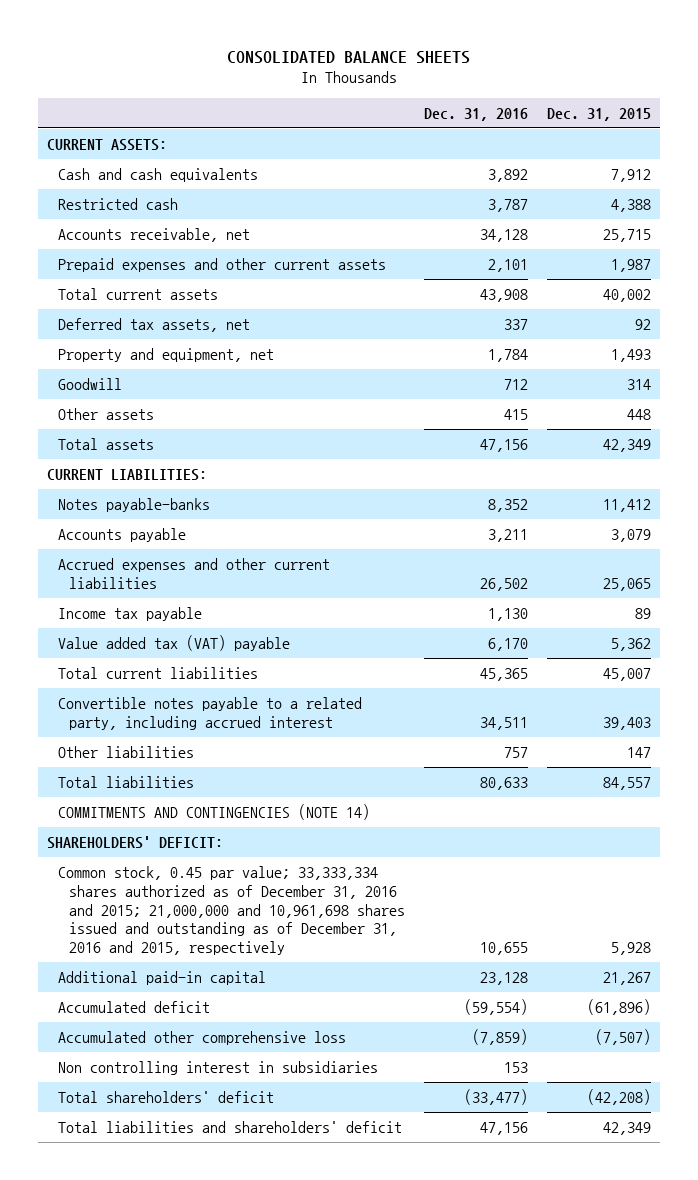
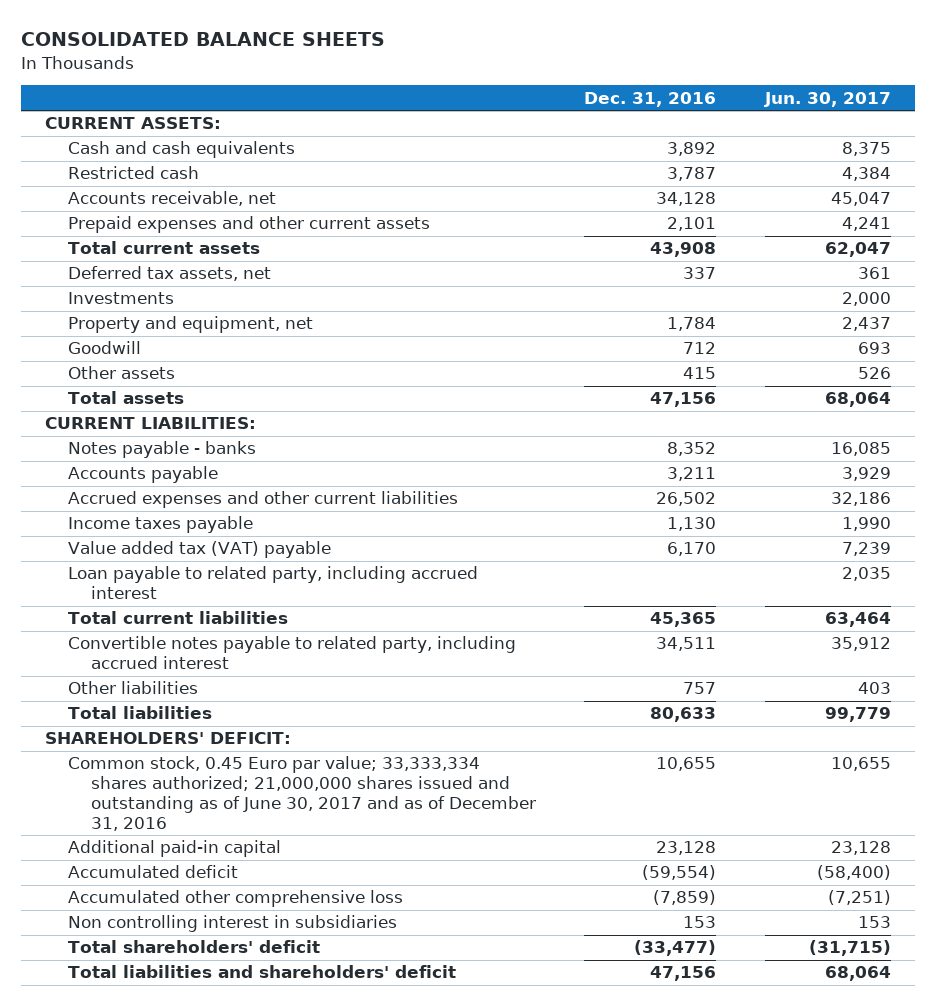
[546,107,651,121] Dec. 31, 2015 -> none
none -> [763,91,891,107] Jun. 30, 2017
none -> [67,292,174,305] Investments
[58,497,211,512] Notes payable-banks -> [67,441,256,459] Notes payable - banks
[58,606,203,621] Income tax payable -> [67,516,253,534] Income taxes payable
none -> [67,566,478,600] Loan payable to related party, including accrued interest
[58,696,363,730] Convertible notes payable to a related party, including accrued interest -> [67,636,516,670] Convertible notes payable to related party, including accrued interest
[58,803,371,820] COMMITMENTS AND CONTINGENCIES (NOTE 14) -> none
[58,865,406,956] Common stock, 0.45 par value; 33,333,334 shares authorized as of December 31, 2016 and 2015; 21,000,000 and 10,961,698 shares issued and outstanding as of December 31, 2016 and 2015, respectively -> [67,756,536,831] Common stock, 0.45 Euro par value; 33,333,334 shares authorized; 21,000,000 shares issued and outstanding as of June 30, 2017 and as of December 31, 2016

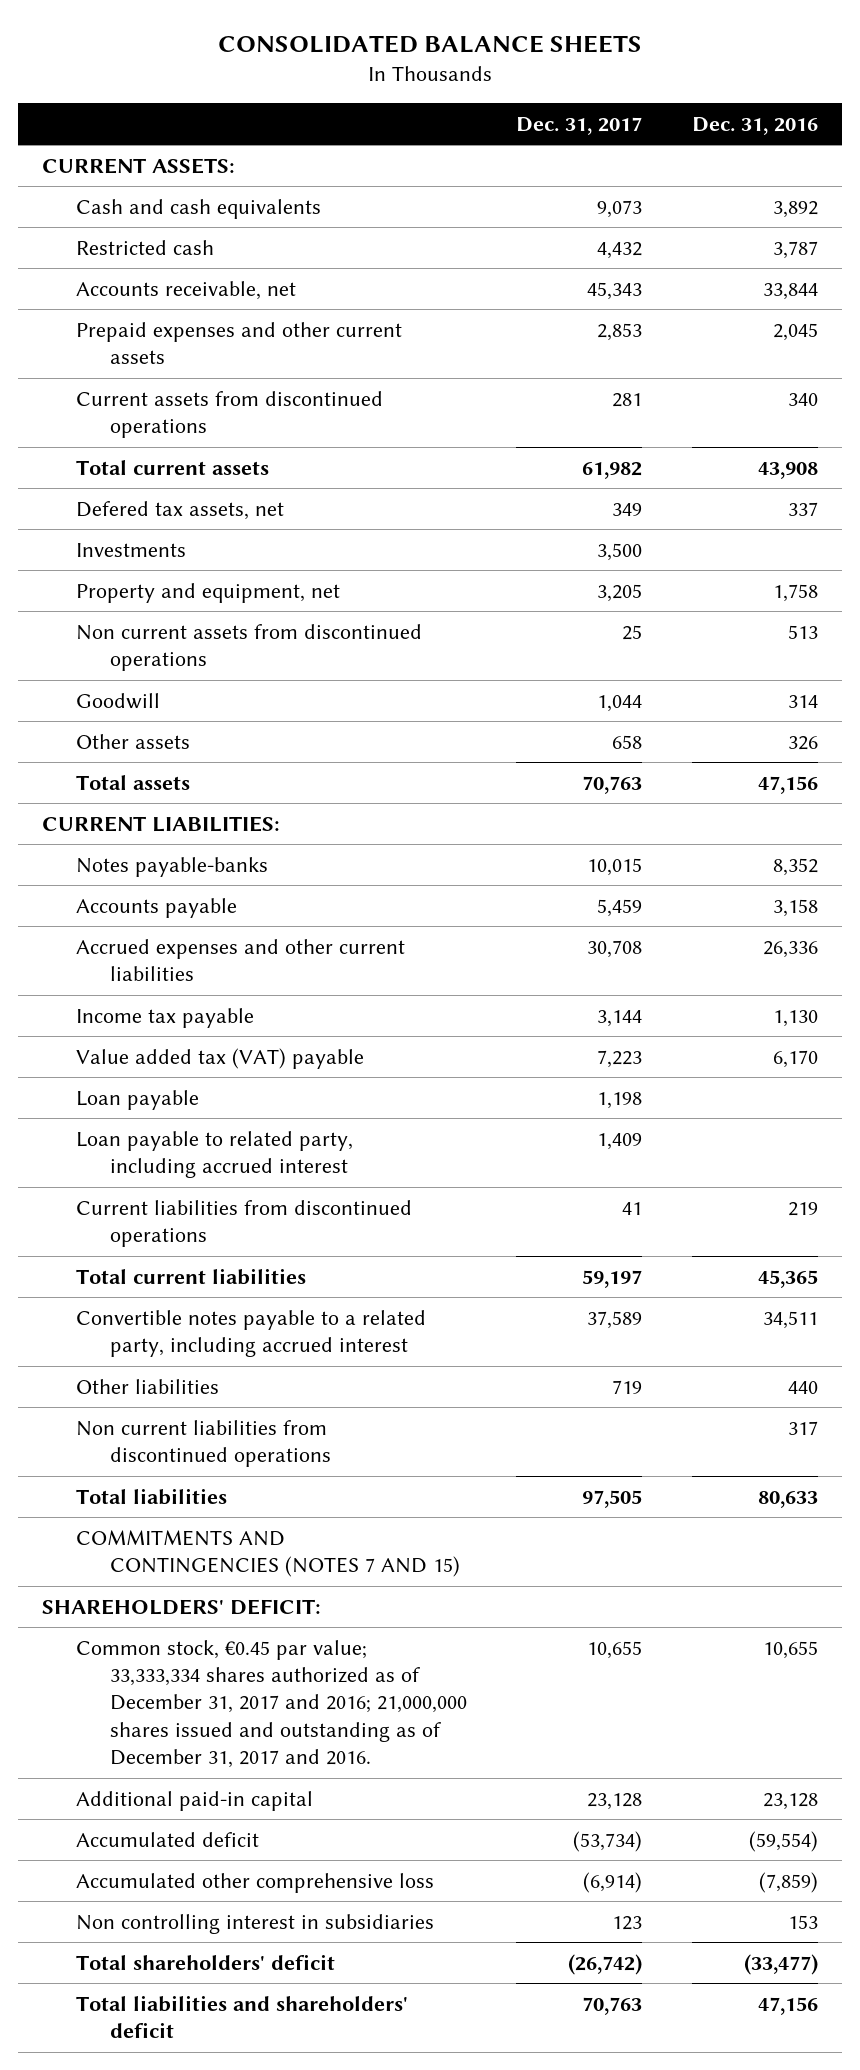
[763,91,891,107] Jun. 30, 2017 -> none
none -> [516,116,643,135] Dec. 31, 2017
[656,192,717,207] 34,128 -> [762,282,818,300] 33,844
[667,217,717,232] 2,101 -> [772,322,818,341] 2,045
none -> [76,390,384,439] Current assets from discontinued operations
[67,266,271,282] Deferred tax assets, net -> [76,500,285,520] Defered tax assets, net
[667,317,717,332] 1,784 -> [772,583,818,602] 1,758
none -> [76,623,423,672] Non current assets from discontinued operations
[683,342,717,355] 712 -> [787,694,818,708] 314
[683,367,717,380] 415 -> [787,735,818,750] 326
[67,441,256,459] Notes payable - banks -> [76,856,269,877] Notes payable-banks
[667,467,717,482] 3,211 -> [772,898,818,917] 3,158
[656,492,717,507] 26,502 -> [762,940,818,958] 26,336
[67,516,253,534] Income taxes payable -> [76,1007,255,1028] Income tax payable
none -> [76,1089,200,1110] Loan payable
none -> [76,1199,413,1248] Current liabilities from discontinued operations
[67,636,516,670] Convertible notes payable to related party, including accrued interest -> [76,1309,427,1358] Convertible notes payable to a related party, including accrued interest
[683,682,717,695] 757 -> [787,1380,818,1394] 440
none -> [76,1419,332,1468] Non current liabilities from discontinued operations
none -> [76,1529,461,1578] COMMITMENTS AND CONTINGENCIES (NOTES 7 AND 15)
[67,756,536,831] Common stock, 0.45 Euro par value; 33,333,334 shares authorized; 21,000,000 shares issued and outstanding as of June 30, 2017 and as of December 31, 2016 -> [76,1639,468,1769] Common stock, €0.45 par value; 33,333,334 shares authorized as of December 31, 2017 and 2016; 21,000,000 shares issued and outstanding as of December 31, 2017 and 2016.

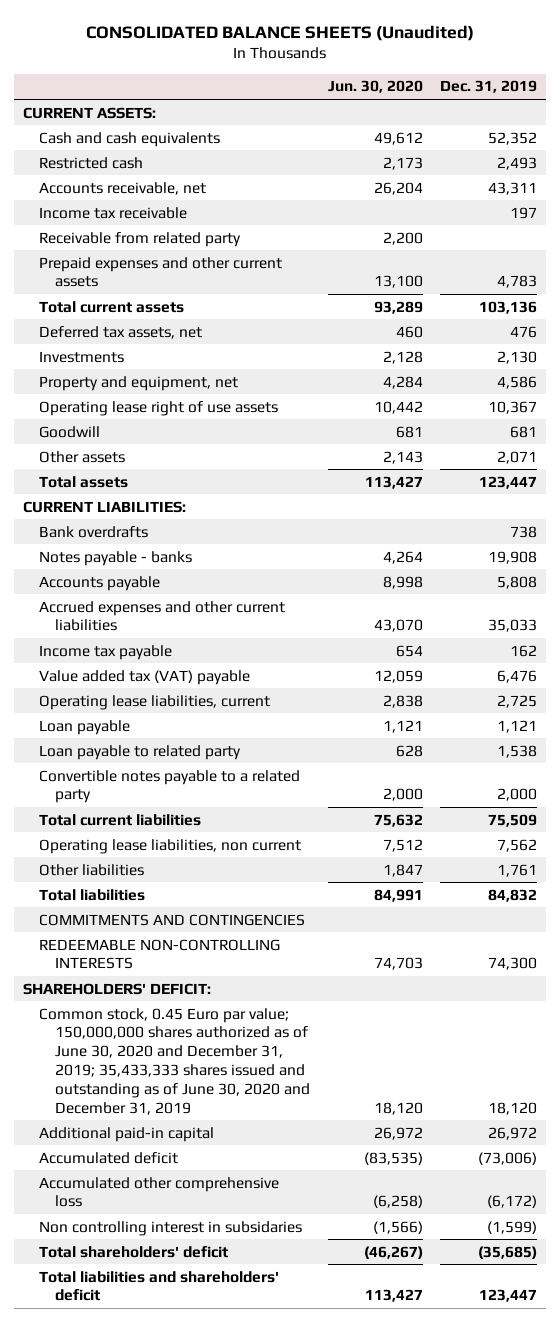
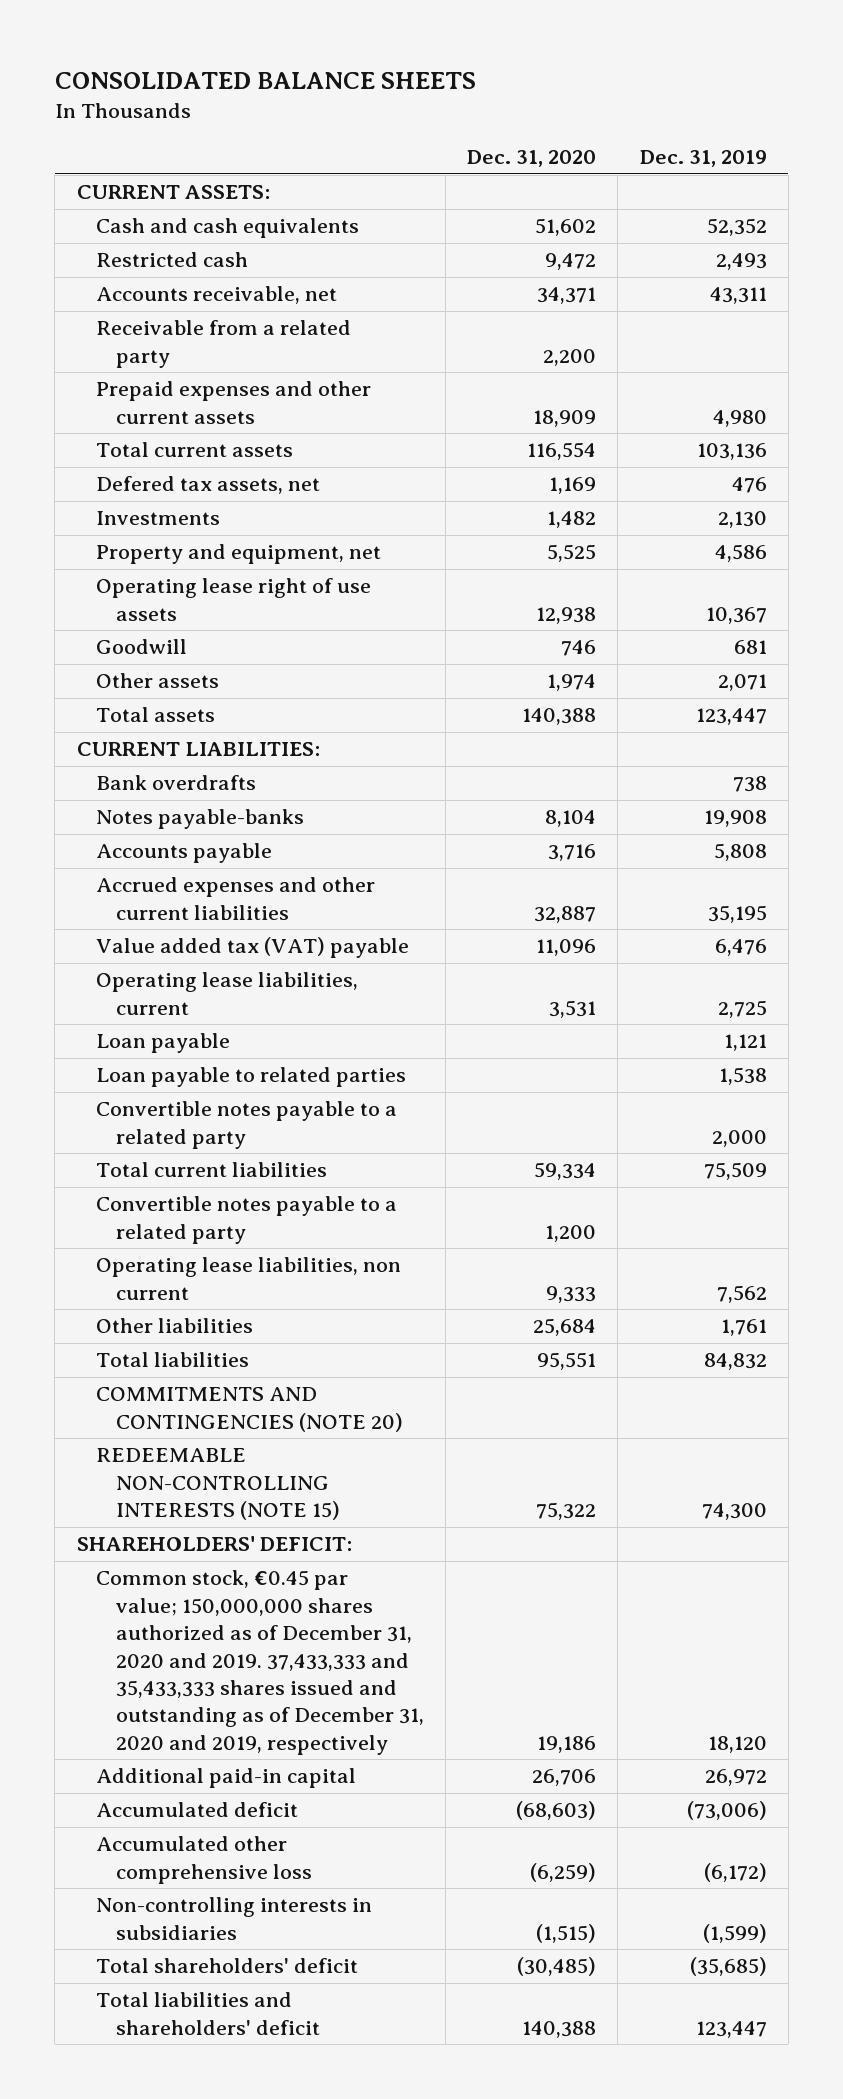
[86,24,475,41] CONSOLIDATED BALANCE SHEETS (Unaudited) -> [54,71,476,89] CONSOLIDATED BALANCE SHEETS
[327,80,423,94] Jun. 30, 2020 -> none
none -> [467,150,597,168] Dec. 31, 2020
[38,206,187,219] Income tax receivable -> none
[38,231,241,247] Receivable from related party -> [96,320,352,368] Receivable from a related party
[497,275,538,289] 4,783 -> [712,409,767,427] 4,980
[38,325,202,339] Deferred tax assets, net -> [96,476,321,495] Defered tax assets, net
[38,550,192,566] Notes payable - banks -> [96,809,305,830] Notes payable-banks
[38,644,172,660] Income tax payable -> none
[488,619,538,633] 35,033 -> [707,904,767,923] 35,195
[38,744,241,760] Loan payable to related party -> [96,1067,407,1088] Loan payable to related parties
none -> [96,1196,398,1244] Convertible notes payable to a related party
[38,913,305,926] COMMITMENTS AND CONTINGENCIES -> [96,1387,403,1432] COMMITMENTS AND CONTINGENCIES (NOTE 20)
[38,938,280,970] REDEEMABLE NON-CONTROLLING INTERESTS -> [96,1448,340,1521] REDEEMABLE NON-CONTROLLING INTERESTS (NOTE 15)
[38,1007,310,1115] Common stock, 0.45 Euro par value; 150,000,000 shares authorized as of June 30, 2020 and December 31, 2019; 35,433,333 shares issued and outstanding as of June 30, 2020 and December 31, 2019 -> [96,1570,424,1755] Common stock, €0.45 par value; 150,000,000 shares authorized as of December 31, 2020 and 2019. 37,433,333 and 35,433,333 shares issued and outstanding as of December 31, 2020 and 2019, respectively
[38,1220,302,1236] Non controlling interest in subsidaries -> [96,1897,373,1940] Non-controlling interests in subsidiaries

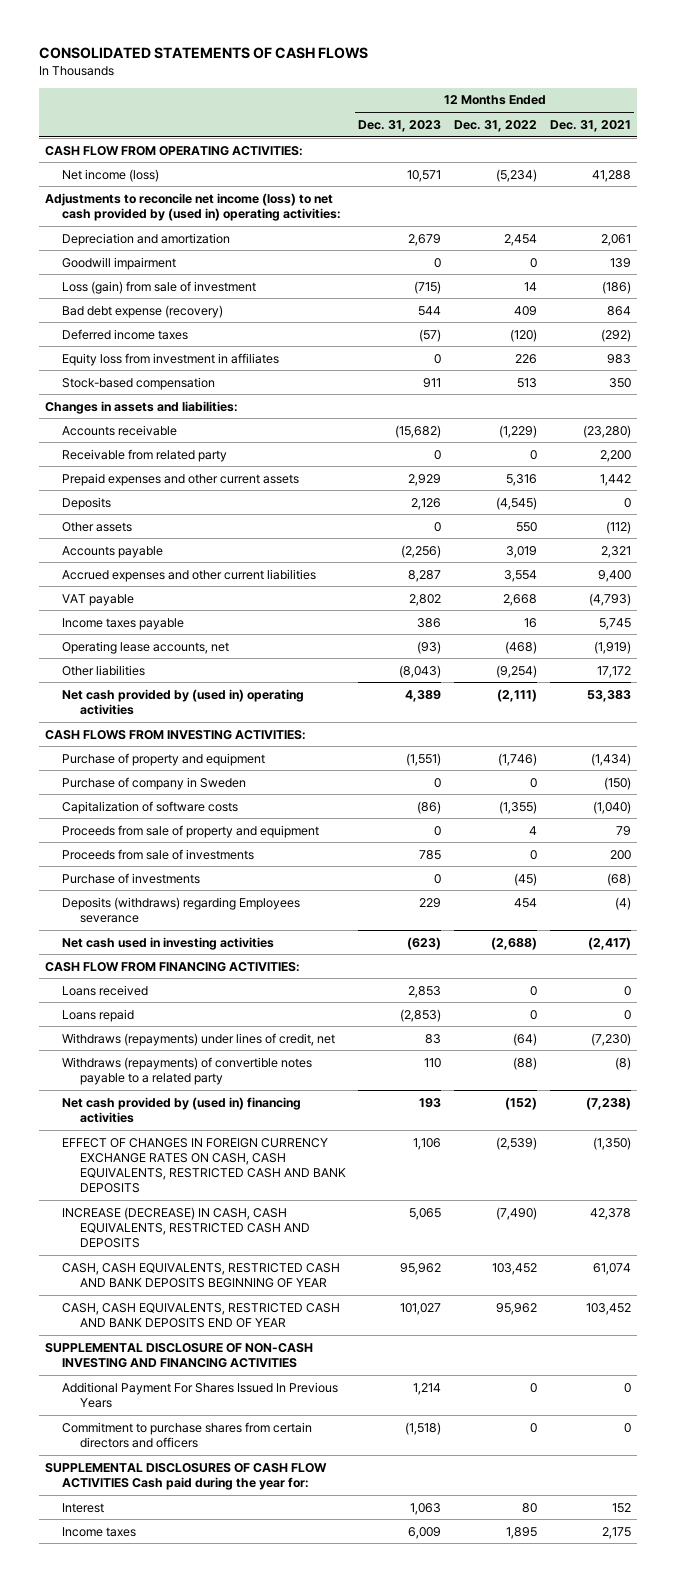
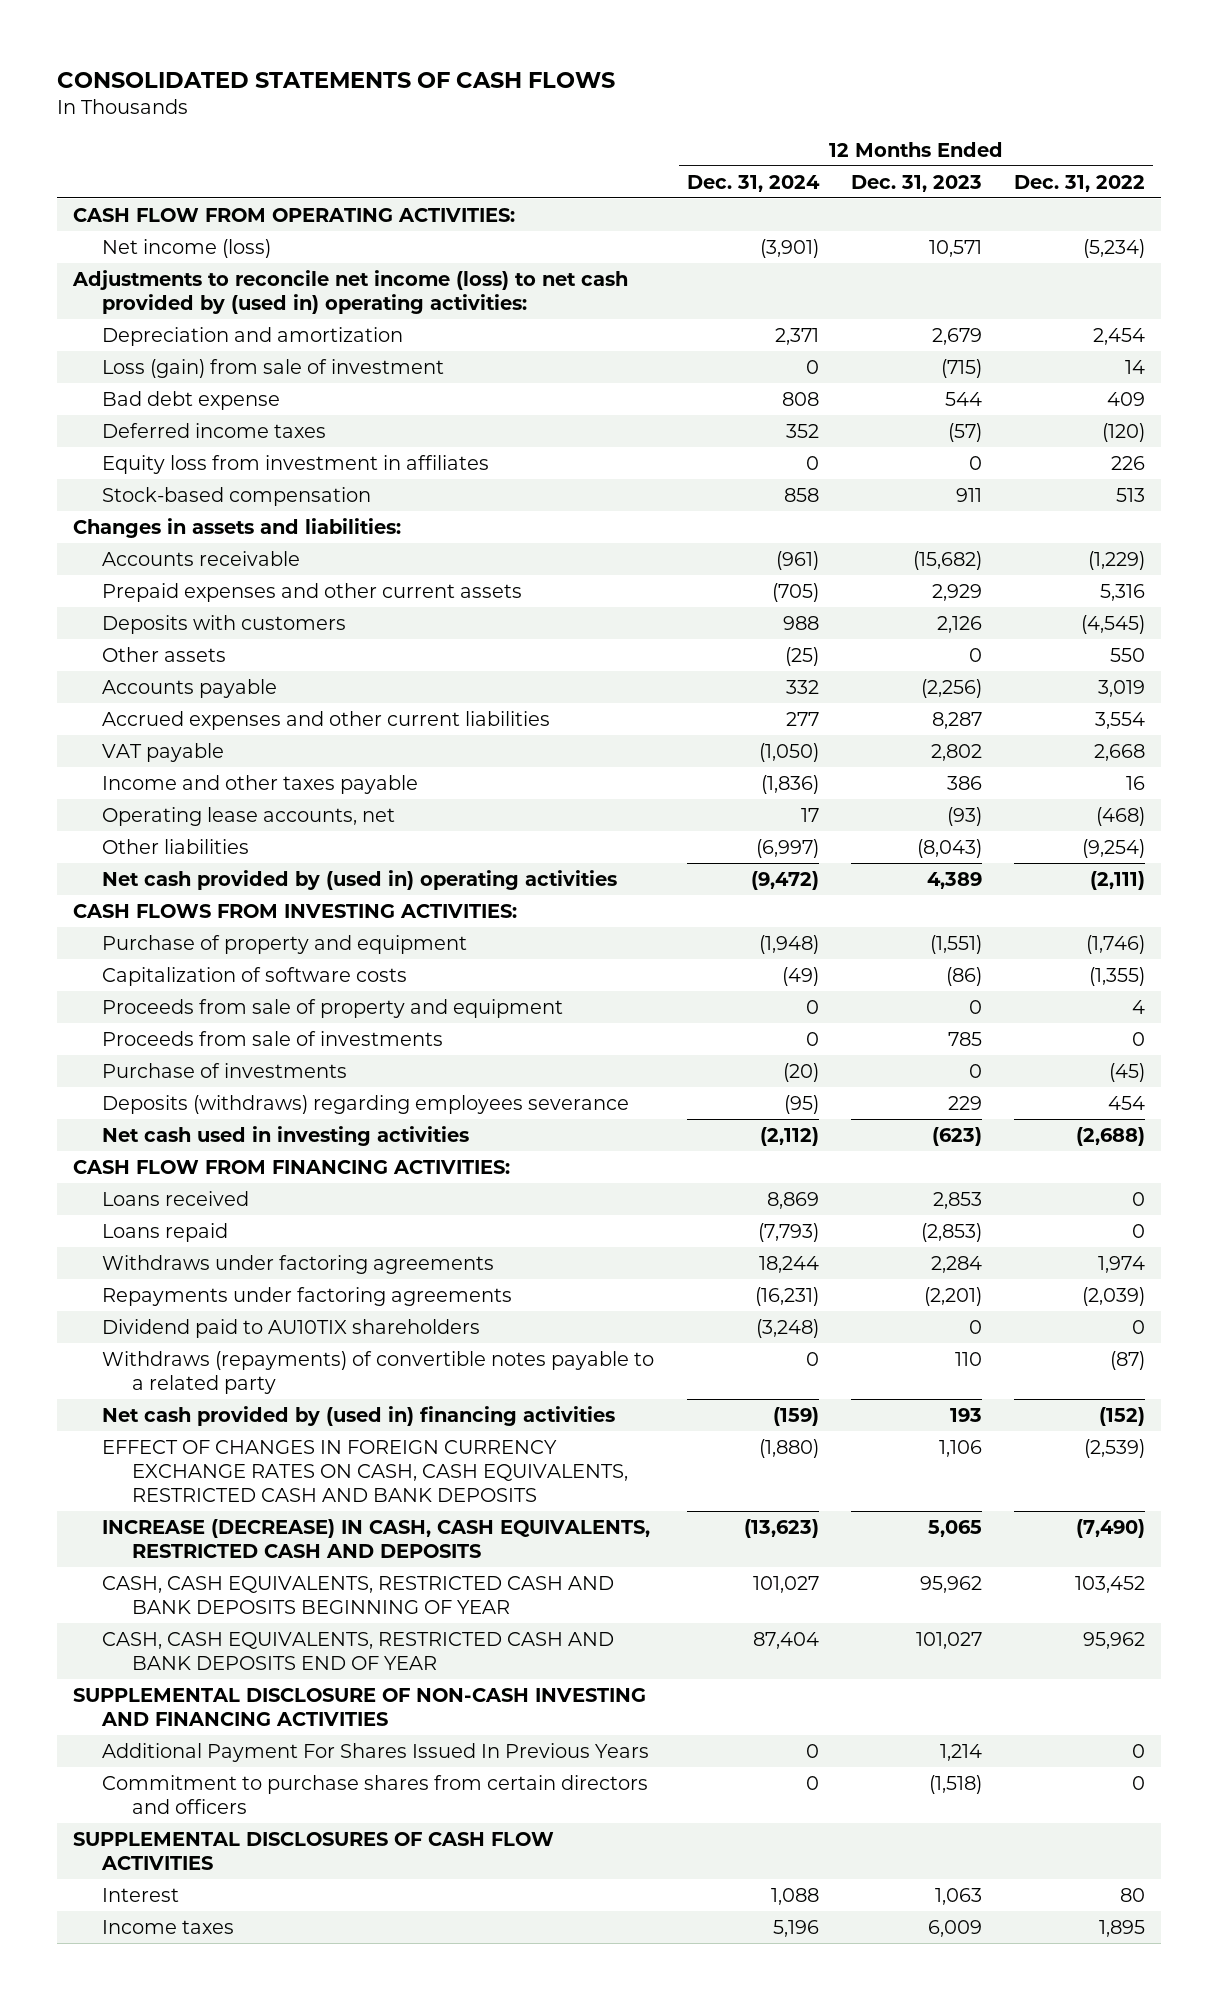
[549,119,631,132] Dec. 31, 2021 -> none
none -> [686,174,820,192] Dec. 31, 2024
[62,256,177,270] Goodwill impairment -> none
[62,304,224,318] Bad debt expense (recovery) -> [102,390,281,410] Bad debt expense
[62,448,228,462] Receivable from related party -> none
[62,496,112,510] Deposits -> [102,614,347,634] Deposits with customers
[62,617,185,630] Income taxes payable -> [102,774,419,794] Income and other taxes payable
[62,776,247,790] Purchase of company in Sweden -> none
[62,896,301,923] Deposits (withdraws) regarding Employees severance -> [102,1094,630,1114] Deposits (withdraws) regarding employees severance
[62,1032,336,1046] Withdraws (repayments) under lines of credit, net -> none
none -> [102,1254,495,1274] Withdraws under factoring agreements
none -> [102,1286,513,1306] Repayments under factoring agreements
none -> [102,1318,481,1338] Dividend paid to AU10TIX shareholders
[513,1056,538,1070] (88) -> [1110,1350,1146,1370] (87)
[45,1462,328,1490] SUPPLEMENTAL DISCLOSURES OF CASH FLOW ACTIVITIES Cash paid during the year for: -> [73,1831,555,1870] SUPPLEMENTAL DISCLOSURES OF CASH FLOW ACTIVITIES

